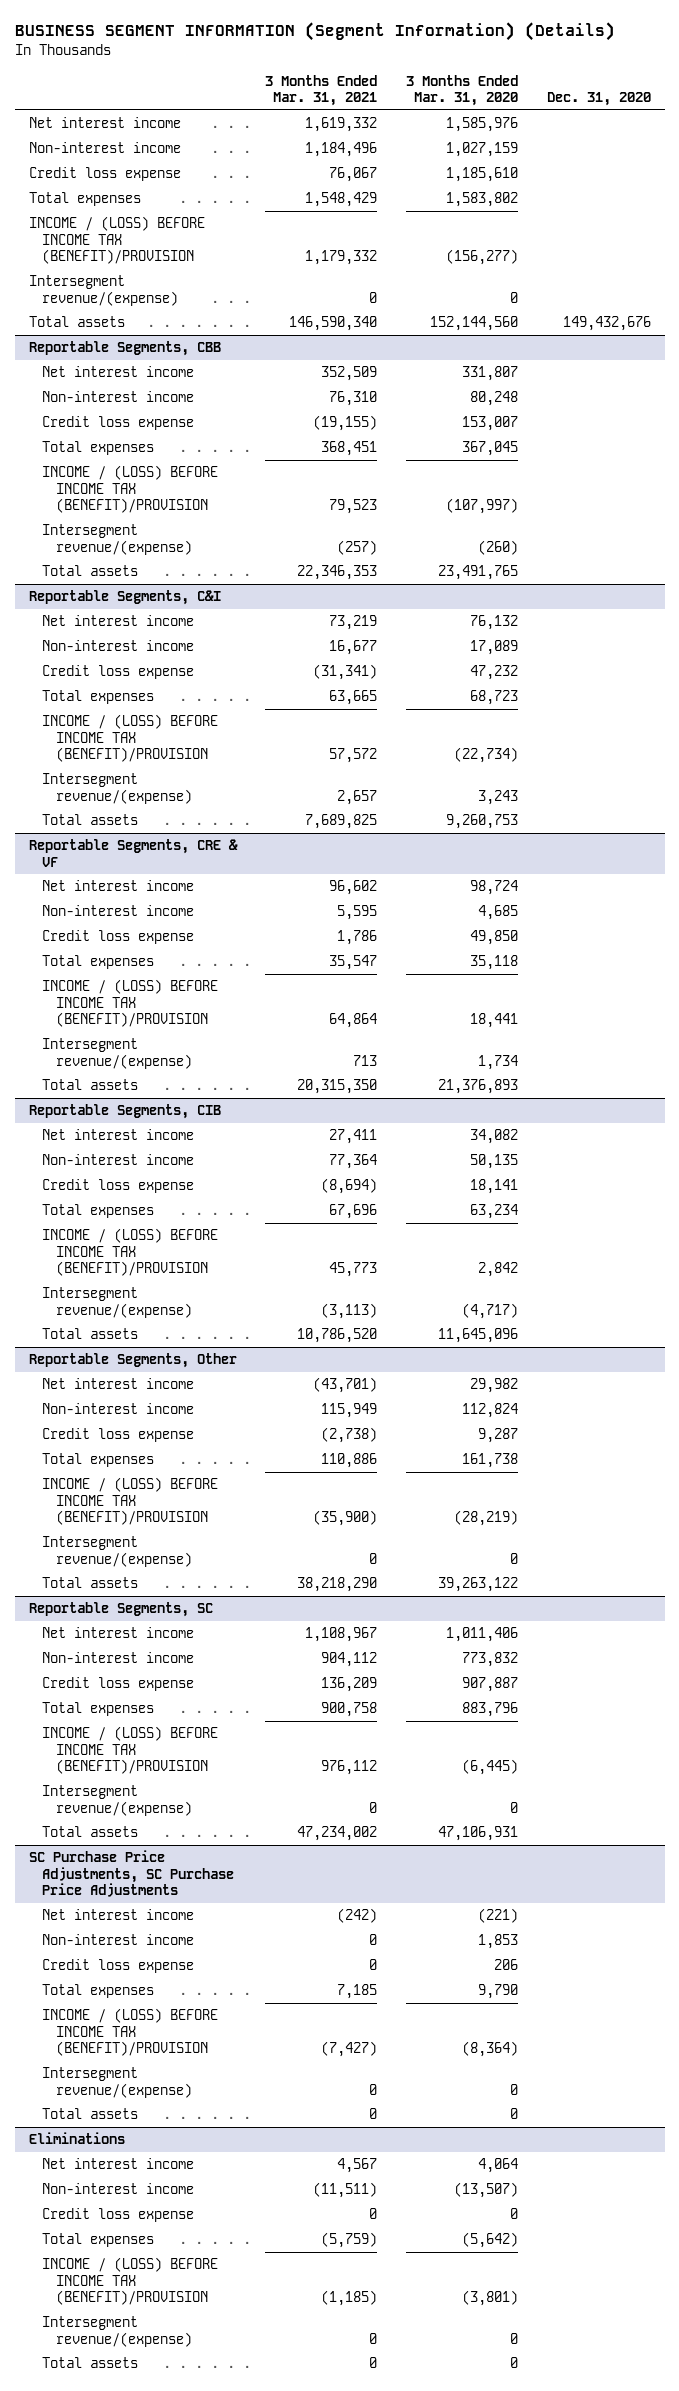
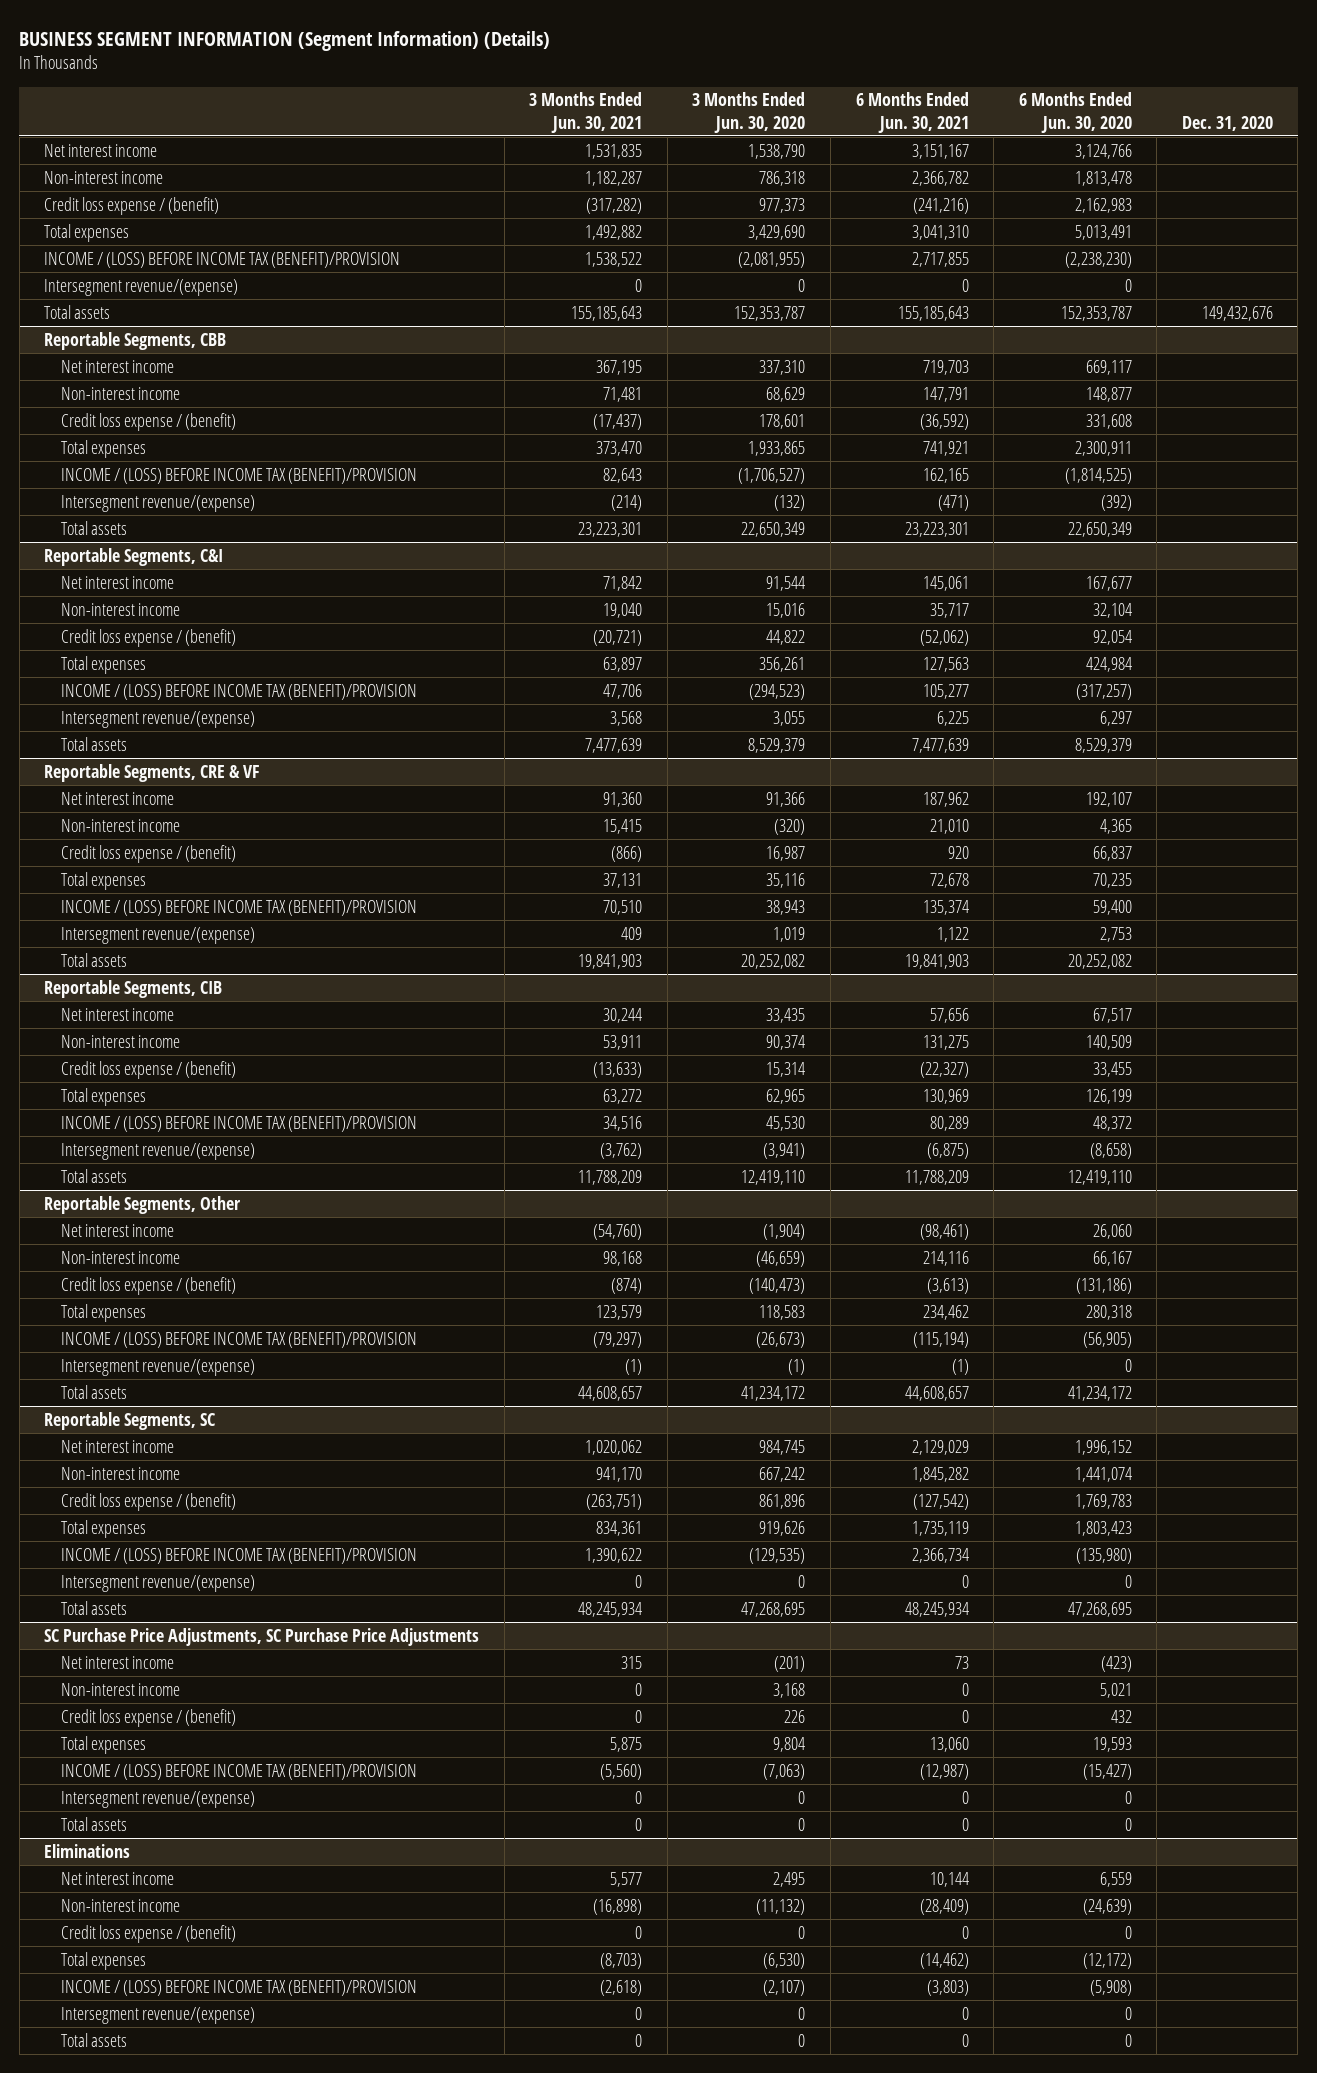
[265,75,378,107] 3 Months Ended Mar. 31, 2021 -> none
[405,75,518,107] 3 Months Ended Mar. 31, 2020 -> none
none -> [529,92,643,133] 3 Months Ended Jun. 30, 2021
none -> [692,92,806,133] 3 Months Ended Jun. 30, 2020
none -> [855,92,969,133] 6 Months Ended Jun. 30, 2021
none -> [1018,92,1132,133] 6 Months Ended Jun. 30, 2020
[28,167,181,182] Credit loss expense -> [44,196,220,215] Credit loss expense / (benefit)
[42,416,195,431] Credit loss expense -> [60,412,236,431] Credit loss expense / (benefit)
[42,665,195,680] Credit loss expense -> [60,628,236,647] Credit loss expense / (benefit)
[42,930,195,945] Credit loss expense -> [60,844,236,863] Credit loss expense / (benefit)
[42,1179,195,1194] Credit loss expense -> [60,1060,236,1079] Credit loss expense / (benefit)
[42,1428,195,1443] Credit loss expense -> [60,1276,236,1295] Credit loss expense / (benefit)
[42,1677,195,1692] Credit loss expense -> [60,1492,236,1511] Credit loss expense / (benefit)
[42,1959,195,1974] Credit loss expense -> [60,1708,236,1727] Credit loss expense / (benefit)
[42,2208,195,2223] Credit loss expense -> [60,1924,236,1943] Credit loss expense / (benefit)

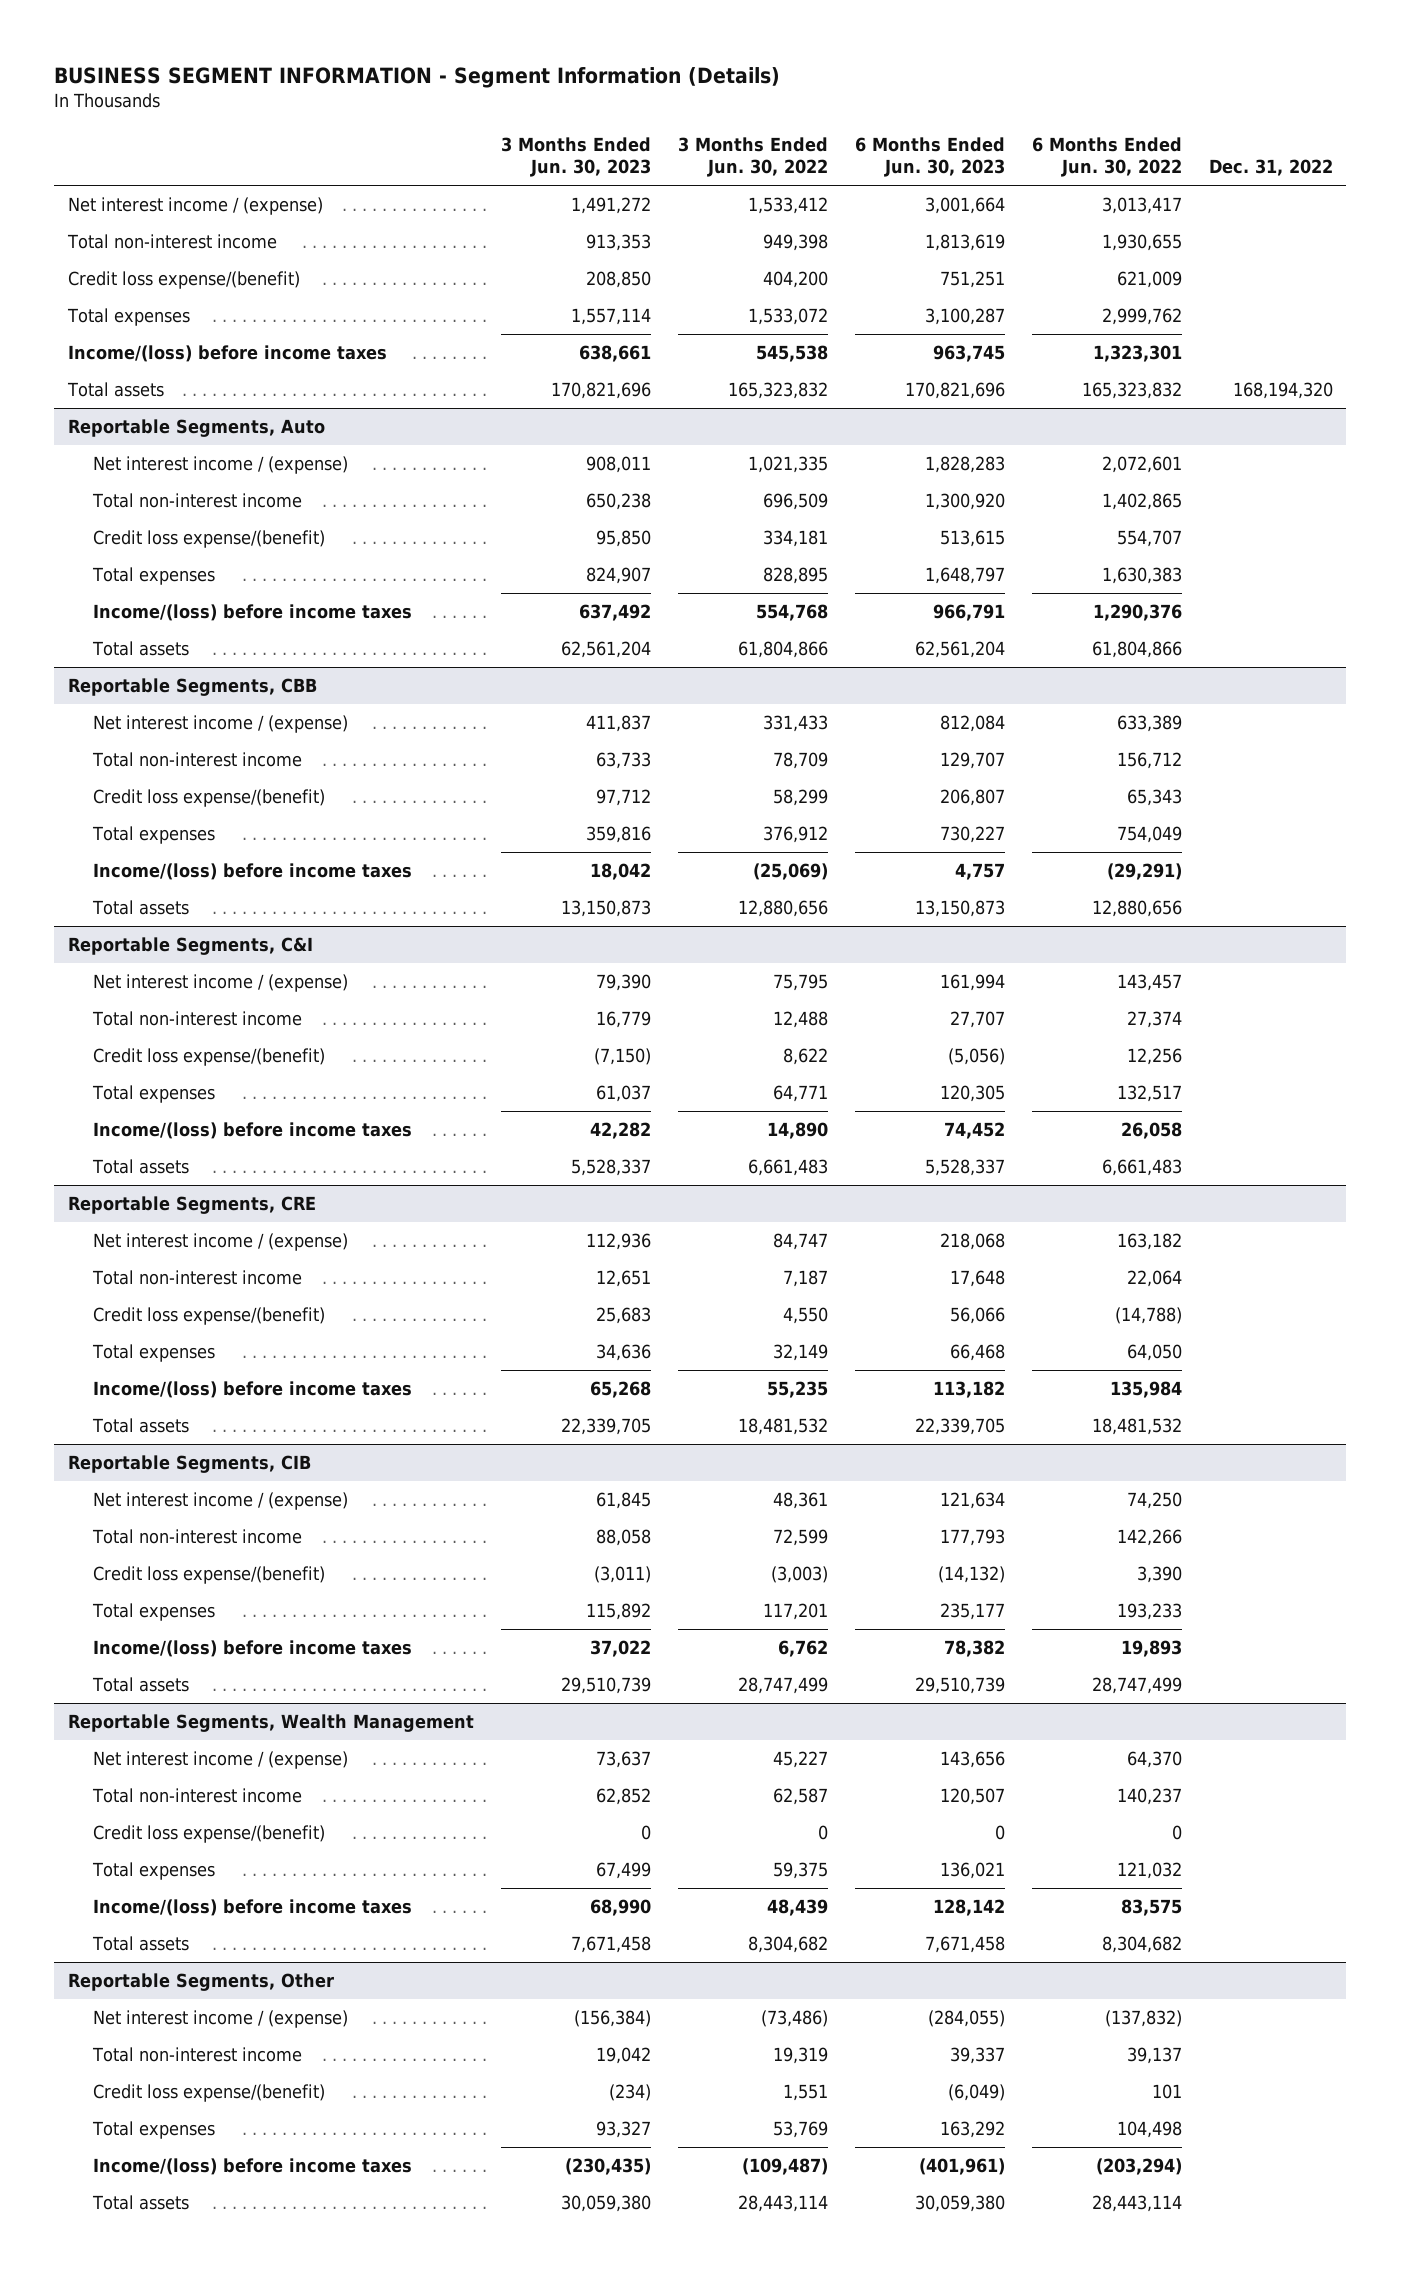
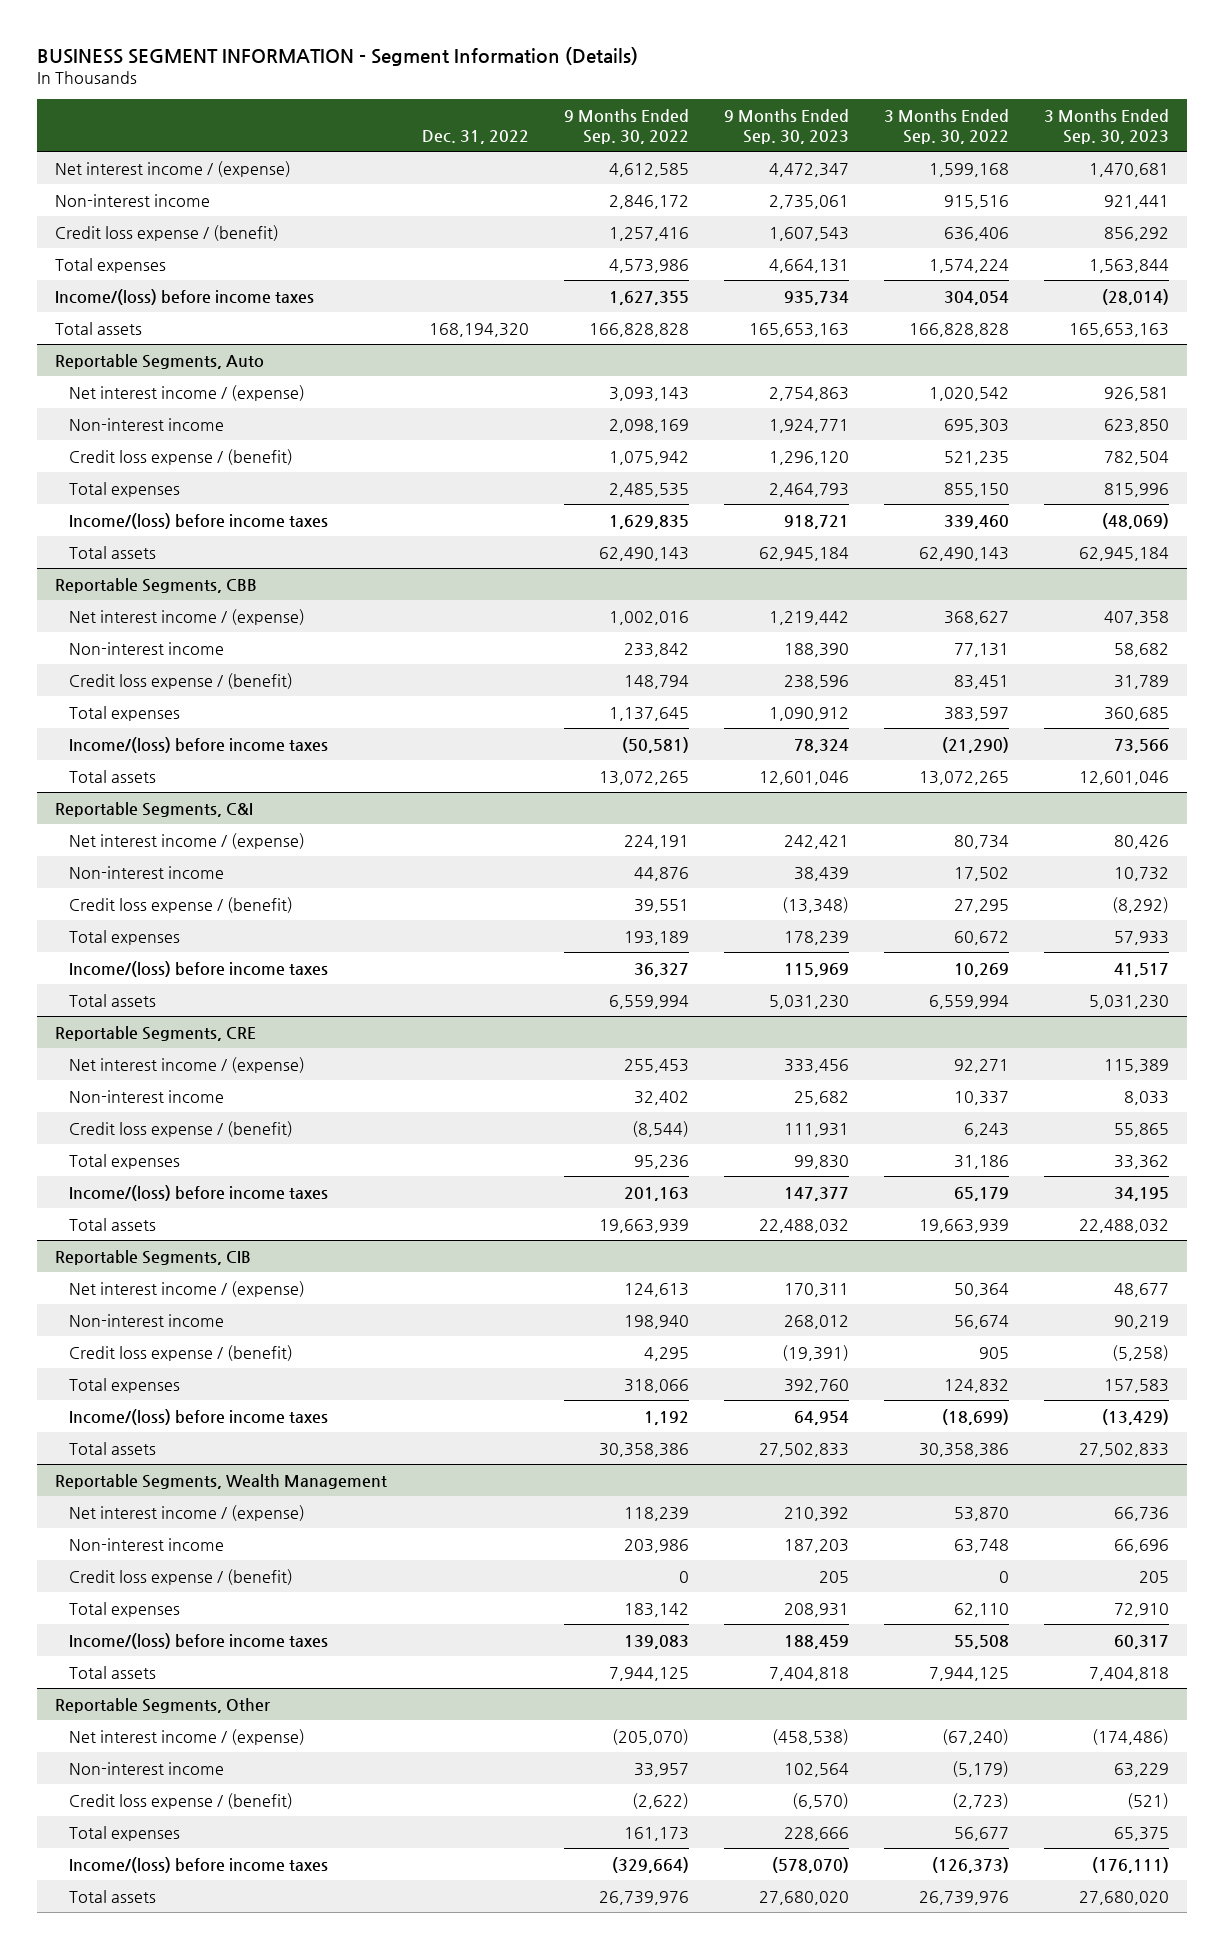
[500,136,651,178] 3 Months Ended Jun. 30, 2023 -> none
[677,136,828,178] 3 Months Ended Jun. 30, 2022 -> none
[854,136,1005,178] 6 Months Ended Jun. 30, 2023 -> none
[1031,136,1182,178] 6 Months Ended Jun. 30, 2022 -> none
none -> [563,108,689,144] 9 Months Ended Sep. 30, 2022
none -> [723,108,849,144] 9 Months Ended Sep. 30, 2023
none -> [883,108,1009,144] 3 Months Ended Sep. 30, 2022
none -> [1044,108,1170,144] 3 Months Ended Sep. 30, 2023
[66,234,277,250] Total non-interest income -> [54,193,210,207] Non-interest income
[67,271,300,290] Credit loss expense/(benefit) -> [54,224,279,241] Credit loss expense / (benefit)
[91,493,302,509] Total non-interest income -> [68,417,224,431] Non-interest income
[92,530,325,549] Credit loss expense/(benefit) -> [68,448,293,465] Credit loss expense / (benefit)
[91,752,302,768] Total non-interest income -> [68,641,224,655] Non-interest income
[92,789,325,808] Credit loss expense/(benefit) -> [68,672,293,689] Credit loss expense / (benefit)
[91,1011,302,1027] Total non-interest income -> [68,865,224,879] Non-interest income
[92,1048,325,1067] Credit loss expense/(benefit) -> [68,896,293,913] Credit loss expense / (benefit)
[91,1270,302,1286] Total non-interest income -> [68,1089,224,1103] Non-interest income
[92,1307,325,1326] Credit loss expense/(benefit) -> [68,1120,293,1137] Credit loss expense / (benefit)
[91,1529,302,1545] Total non-interest income -> [68,1313,224,1327] Non-interest income
[92,1566,325,1585] Credit loss expense/(benefit) -> [68,1344,293,1361] Credit loss expense / (benefit)
[91,1788,302,1804] Total non-interest income -> [68,1537,224,1551] Non-interest income
[92,1825,325,1844] Credit loss expense/(benefit) -> [68,1568,293,1585] Credit loss expense / (benefit)
[91,2047,302,2063] Total non-interest income -> [68,1761,224,1775] Non-interest income
[92,2084,325,2103] Credit loss expense/(benefit) -> [68,1792,293,1809] Credit loss expense / (benefit)

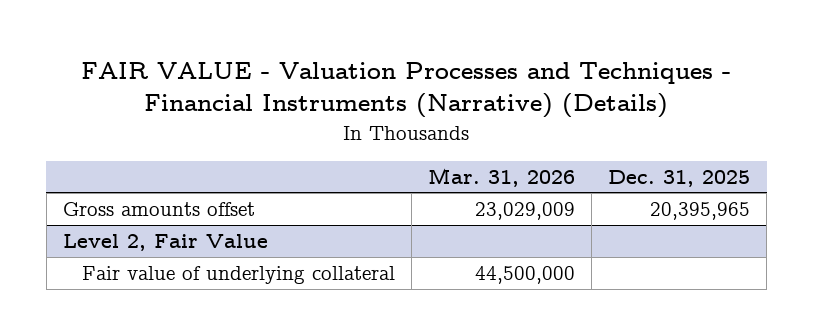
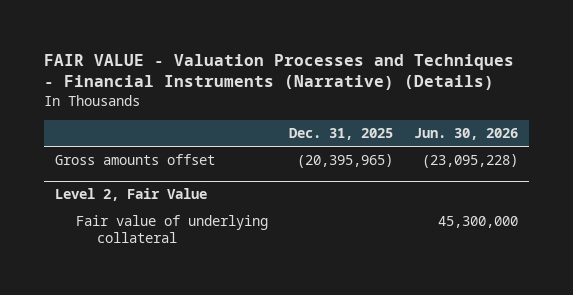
[428,167,576,187] Mar. 31, 2026 -> none
none -> [414,127,519,140] Jun. 30, 2026
[650,202,751,221] 20,395,965 -> [297,154,394,169] (20,395,965)

